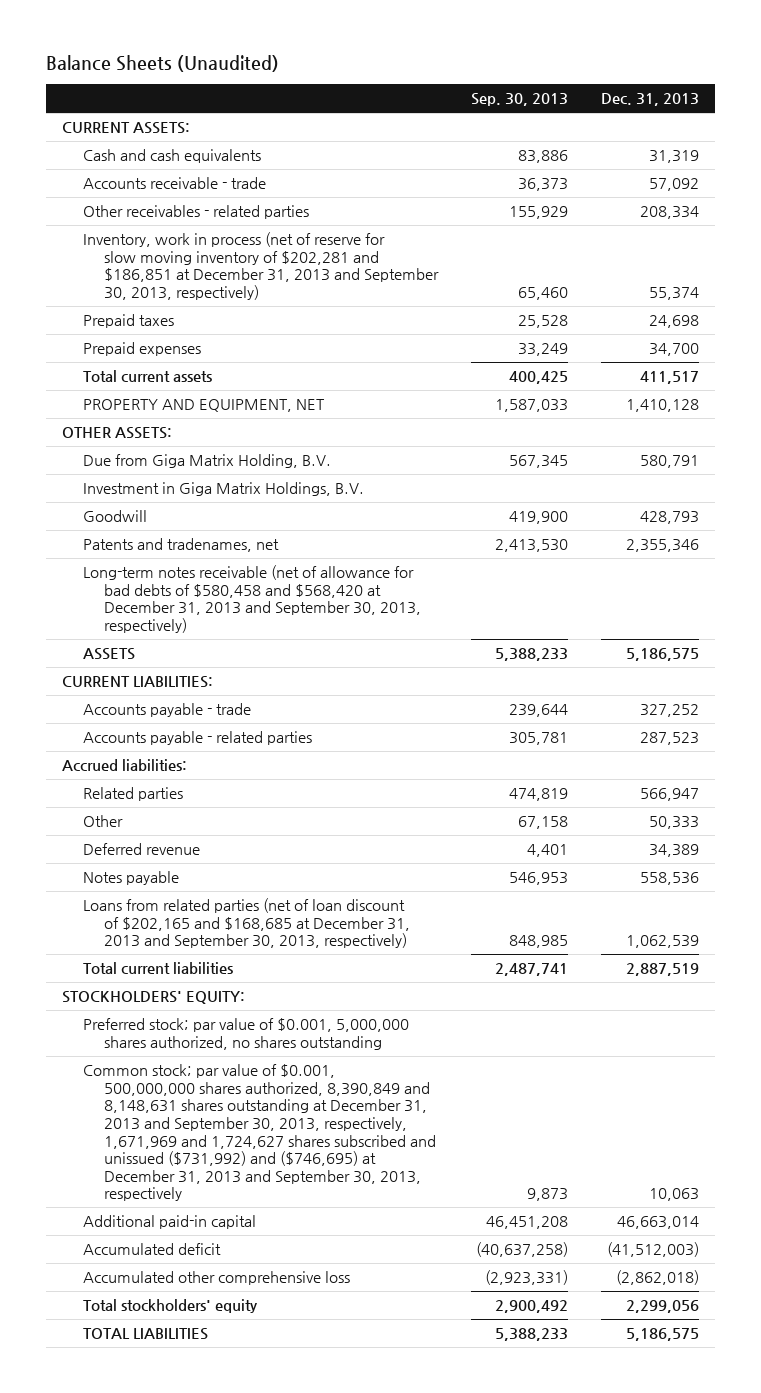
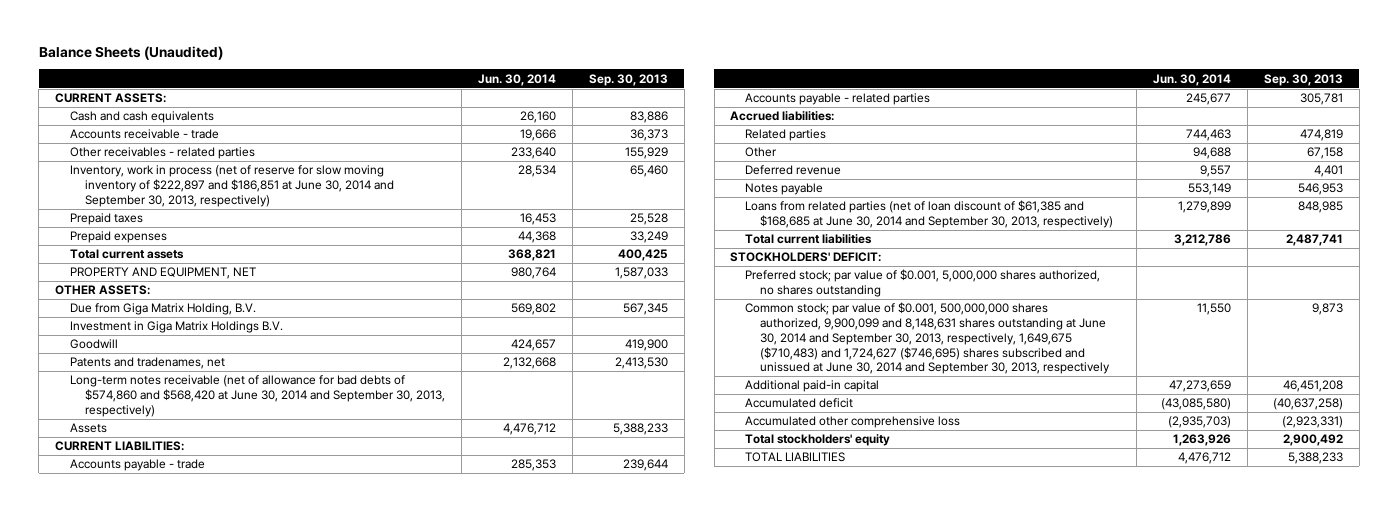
[601,93,700,107] Dec. 31, 2013 -> none
none -> [477,73,556,86] Jun. 30, 2014
[83,232,440,300] Inventory, work in process (net of reserve for slow moving inventory of $202,281 and $186,851 at December 31, 2013 and September 30, 2013, respectively) -> [70,165,394,207] Inventory, work in process (net of reserve for slow moving inventory of $222,897 and $186,851 at June 30, 2014 and September 30, 2013, respectively)
[83,482,365,497] Investment in Giga Matrix Holdings, B.V. -> [70,321,284,334] Investment in Giga Matrix Holdings B.V.
[83,565,422,633] Long-term notes receivable (net of allowance for bad debts of $580,458 and $568,420 at December 31, 2013 and September 30, 2013, respectively) -> [70,375,445,417] Long-term notes receivable (net of allowance for bad debts of $574,860 and $568,420 at June 30, 2014 and September 30, 2013, respectively)
[83,648,136,661] ASSETS -> [70,423,108,434] Assets
[83,898,411,949] Loans from related parties (net of loan discount of $202,165 and $168,685 at December 31, 2013 and September 30, 2013, respectively) -> [745,200,1113,229] Loans from related parties (net of loan discount of $61,385 and $168,685 at June 30, 2014 and September 30, 2013, respectively)
[62,991,246,1005] STOCKHOLDERS' EQUITY: -> [730,252,882,263] STOCKHOLDERS' DEFICIT:
[83,1064,437,1202] Common stock; par value of $0.001, 500,000,000 shares authorized, 8,390,849 and 8,148,631 shares outstanding at December 31, 2013 and September 30, 2013, respectively, 1,671,969 and 1,724,627 shares subscribed and unissued ($731,992) and ($746,695) at December 31, 2013 and September 30, 2013, respectively -> [745,302,1110,375] Common stock; par value of $0.001, 500,000,000 shares authorized, 9,900,099 and 8,148,631 shares outstanding at June 30, 2014 and September 30, 2013, respectively, 1,649,675 ($710,483) and 1,724,627 ($746,695) shares subscribed and unissued at June 30, 2014 and September 30, 2013, respectively

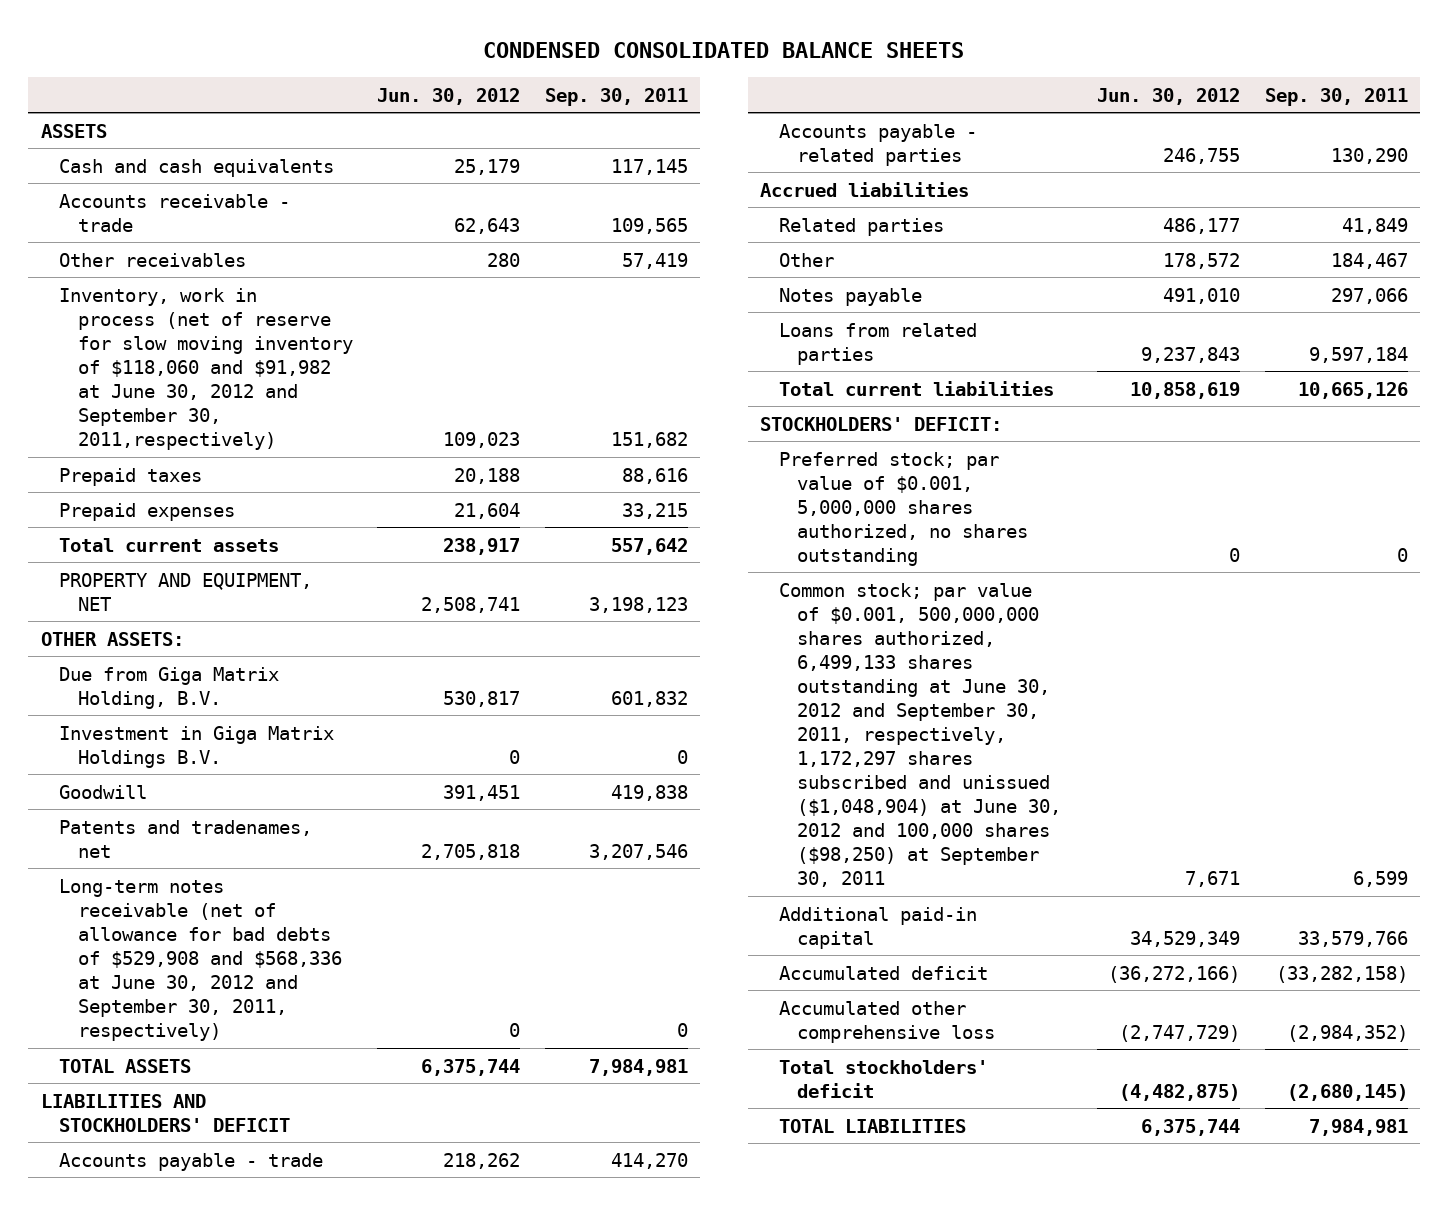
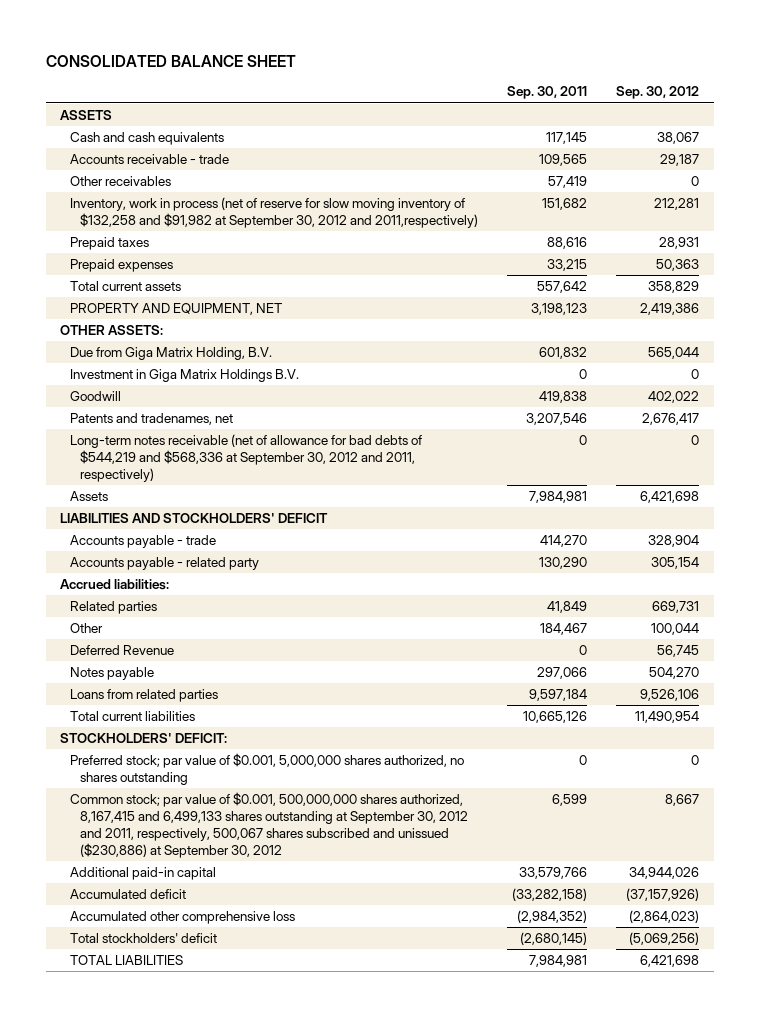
[483,42,965,59] CONDENSED CONSOLIDATED BALANCE SHEETS -> [45,54,296,67] CONSOLIDATED BALANCE SHEET
[377,87,521,105] Jun. 30, 2012 -> none
none -> [615,86,699,100] Sep. 30, 2012
[59,287,353,450] Inventory, work in process (net of reserve for slow moving inventory of $118,060 and $91,982 at June 30, 2012 and September 30, 2011,respectively) -> [70,197,478,229] Inventory, work in process (net of reserve for slow moving inventory of $132,258 and $91,982 at September 30, 2012 and 2011,respectively)
[59,878,342,1041] Long-term notes receivable (net of allowance for bad debts of $529,908 and $568,336 at June 30, 2012 and September 30, 2011, respectively) -> [70,434,423,482] Long-term notes receivable (net of allowance for bad debts of $544,219 and $568,336 at September 30, 2012 and 2011, respectively)
[59,1058,192,1073] TOTAL ASSETS -> [70,491,109,502] Assets
[778,123,977,166] Accounts payable - related parties -> [70,557,260,571] Accounts payable - related party
[760,181,970,197] Accrued liabilities -> [60,579,170,591] Accrued liabilities:
none -> [70,645,175,656] Deferred Revenue
[778,582,1062,888] Common stock; par value of $0.001, 500,000,000 shares authorized, 6,499,133 shares outstanding at June 30, 2012 and September 30, 2011, respectively, 1,172,297 shares subscribed and unissued ($1,048,904) at June 30, 2012 and 100,000 shares ($98,250) at September 30, 2011 -> [70,792,468,858] Common stock; par value of $0.001, 500,000,000 shares authorized, 8,167,415 and 6,499,133 shares outstanding at September 30, 2012 and 2011, respectively, 500,067 shares subscribed and unissued ($230,886) at September 30, 2012

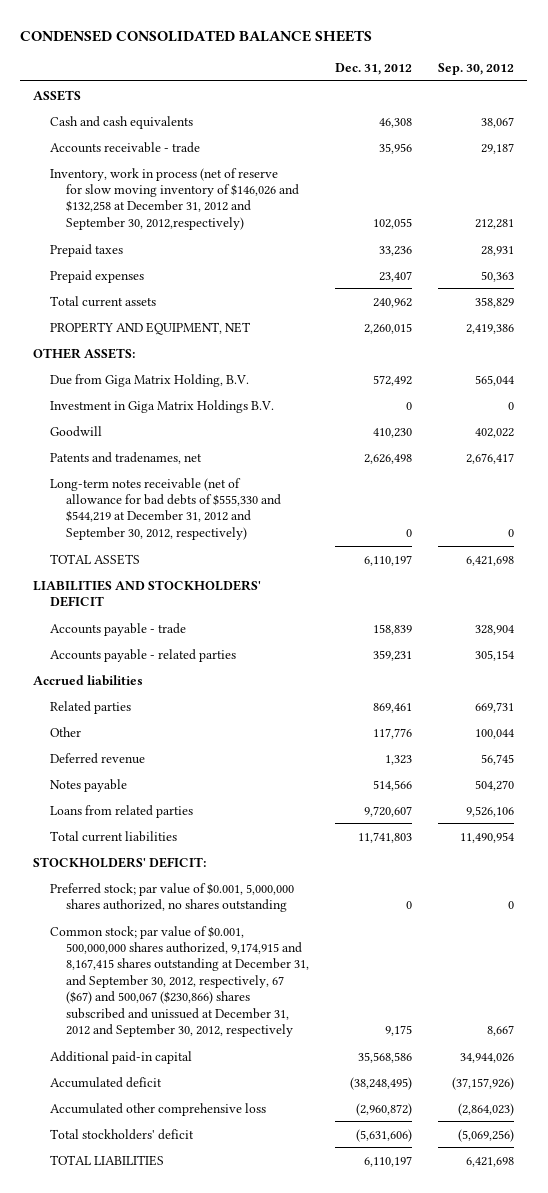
[45,54,296,67] CONSOLIDATED BALANCE SHEET -> [20,30,373,43] CONDENSED CONSOLIDATED BALANCE SHEETS
[506,86,587,100] Sep. 30, 2011 -> none
none -> [334,63,412,76] Dec. 31, 2012
[70,176,172,187] Other receivables -> none
[70,197,478,229] Inventory, work in process (net of reserve for slow moving inventory of $132,258 and $91,982 at September 30, 2012 and 2011,respectively) -> [49,167,299,230] Inventory, work in process (net of reserve for slow moving inventory of $146,026 and $132,258 at December 31, 2012 and September 30, 2012,respectively)
[70,434,423,482] Long-term notes receivable (net of allowance for bad debts of $544,219 and $568,336 at September 30, 2012 and 2011, respectively) -> [49,477,281,540] Long-term notes receivable (net of allowance for bad debts of $555,330 and $544,219 at December 31, 2012 and September 30, 2012, respectively)
[70,491,109,502] Assets -> [49,553,140,565] TOTAL ASSETS
[70,557,260,571] Accounts payable - related party -> [49,648,236,662] Accounts payable - related parties
[60,579,170,591] Accrued liabilities: -> [33,674,144,686] Accrued liabilities
[70,645,175,656] Deferred Revenue -> [49,752,145,764] Deferred revenue
[70,792,468,858] Common stock; par value of $0.001, 500,000,000 shares authorized, 8,167,415 and 6,499,133 shares outstanding at September 30, 2012 and 2011, respectively, 500,067 shares subscribed and unissued ($230,886) at September 30, 2012 -> [49,925,309,1038] Common stock; par value of $0.001, 500,000,000 shares authorized, 9,174,915 and 8,167,415 shares outstanding at December 31, and September 30, 2012, respectively, 67 ($67) and 500,067 ($230,866) shares subscribed and unissued at December 31, 2012 and September 30, 2012, respectively

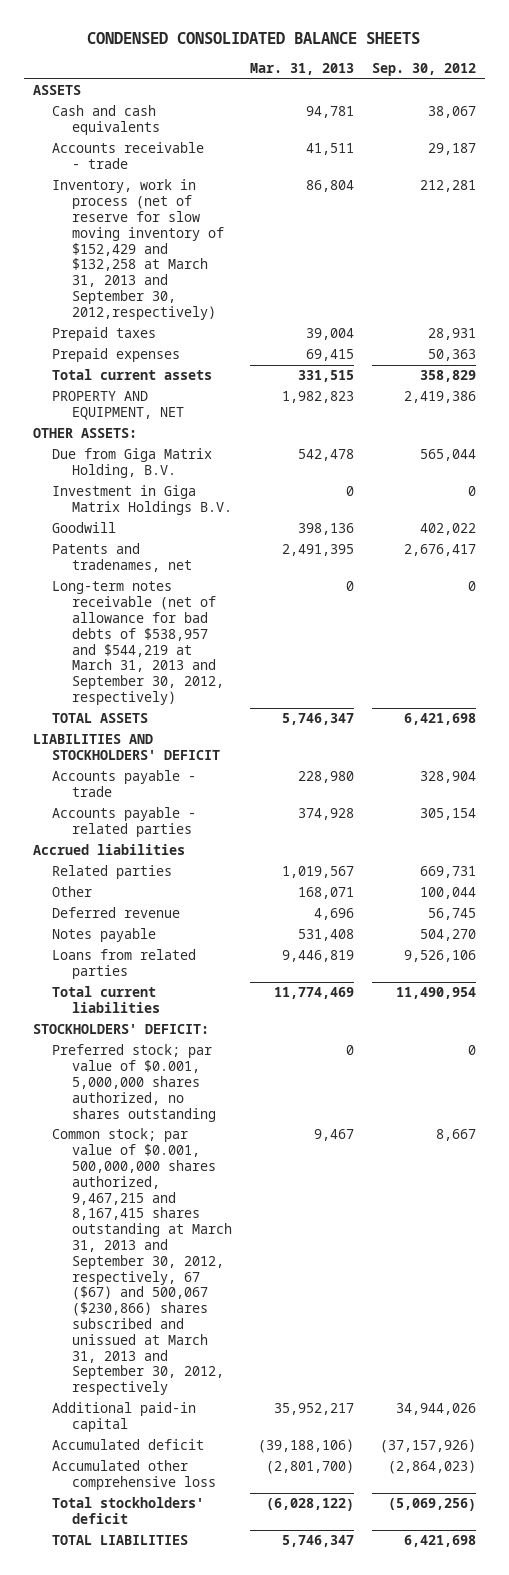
[334,63,412,76] Dec. 31, 2012 -> none
none -> [250,62,355,75] Mar. 31, 2013
[49,167,299,230] Inventory, work in process (net of reserve for slow moving inventory of $146,026 and $132,258 at December 31, 2012 and September 30, 2012,respectively) -> [52,179,225,320] Inventory, work in process (net of reserve for slow moving inventory of $152,429 and $132,258 at March 31, 2013 and September 30, 2012,respectively)
[49,477,281,540] Long-term notes receivable (net of allowance for bad debts of $555,330 and $544,219 at December 31, 2012 and September 30, 2012, respectively) -> [52,581,225,706] Long-term notes receivable (net of allowance for bad debts of $538,957 and $544,219 at March 31, 2013 and September 30, 2012, respectively)
[49,925,309,1038] Common stock; par value of $0.001, 500,000,000 shares authorized, 9,174,915 and 8,167,415 shares outstanding at December 31, and September 30, 2012, respectively, 67 ($67) and 500,067 ($230,866) shares subscribed and unissued at December 31, 2012 and September 30, 2012, respectively -> [52,1128,233,1396] Common stock; par value of $0.001, 500,000,000 shares authorized, 9,467,215 and 8,167,415 shares outstanding at March 31, 2013 and September 30, 2012, respectively, 67 ($67) and 500,067 ($230,866) shares subscribed and unissued at March 31, 2013 and September 30, 2012, respectively

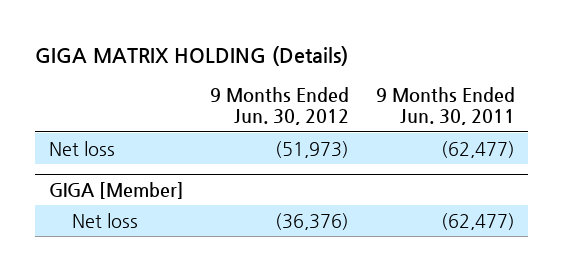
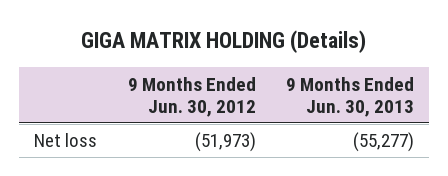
[375,87,515,126] 9 Months Ended Jun. 30, 2011 -> none
none -> [285,76,414,117] 9 Months Ended Jun. 30, 2013
[48,182,184,200] GIGA [Member] -> none
[71,212,138,228] Net loss -> none

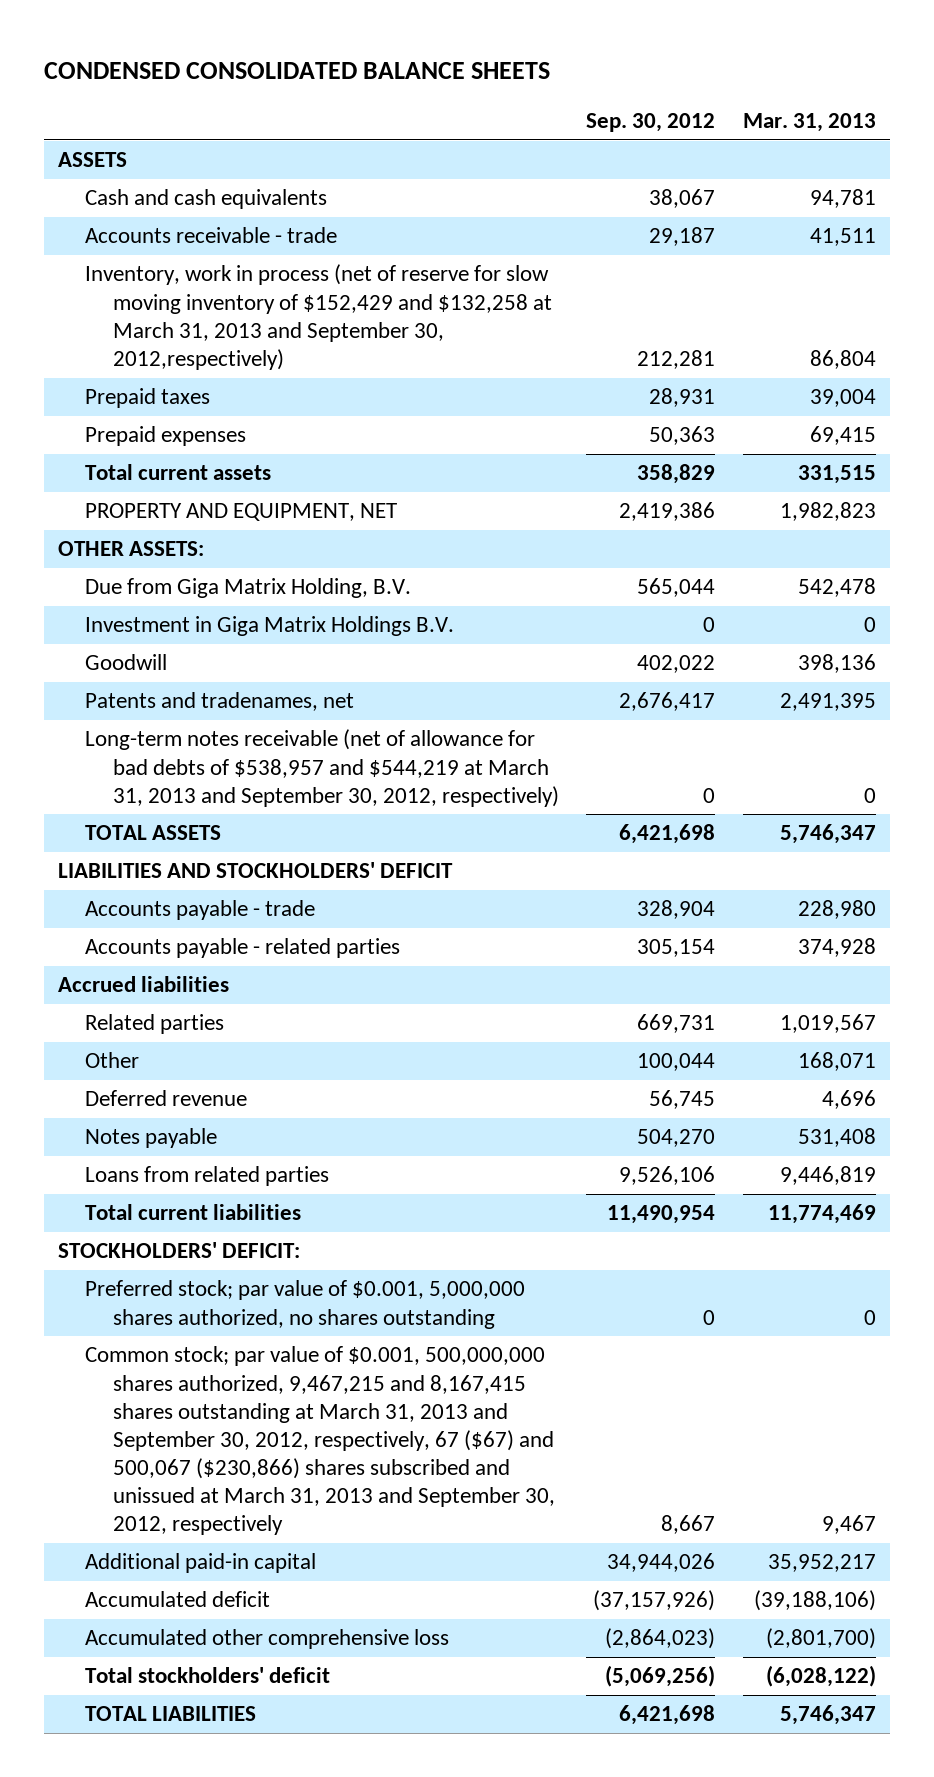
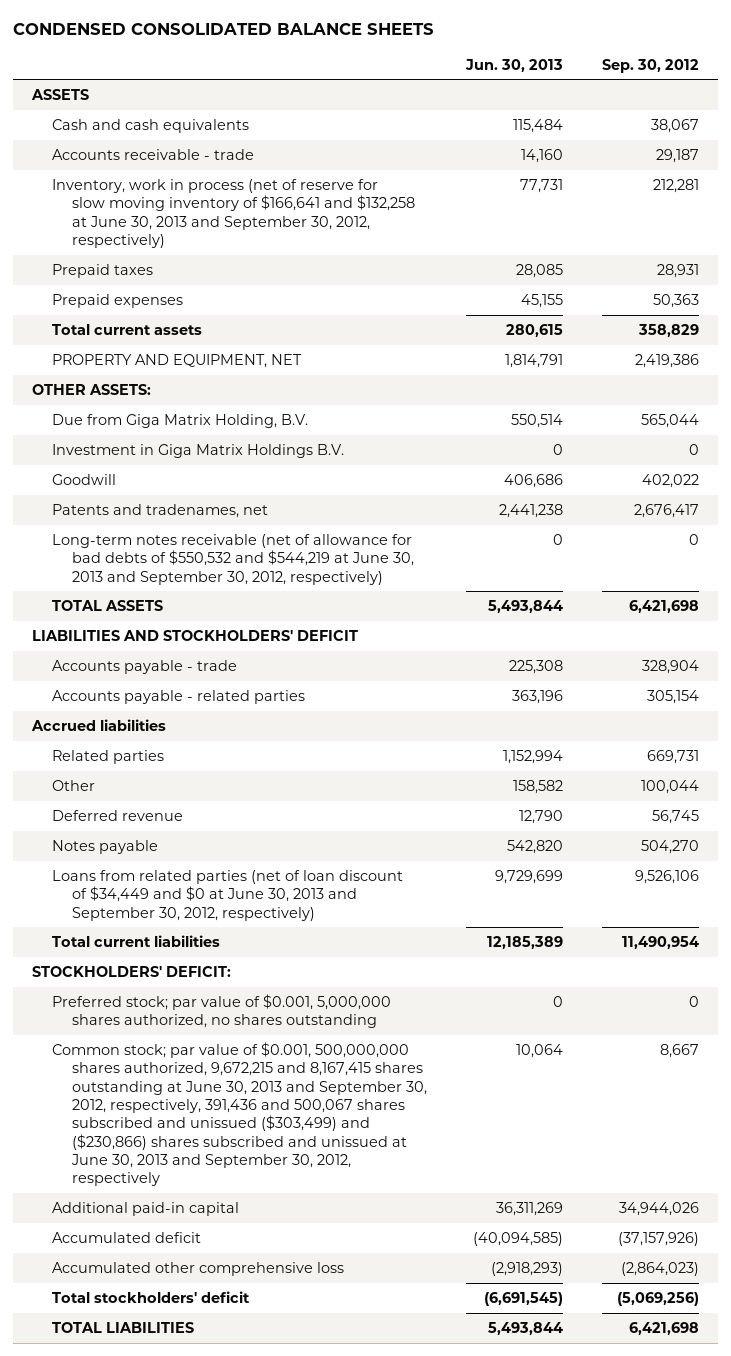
[743,112,877,132] Mar. 31, 2013 -> none
none -> [464,58,563,72] Jun. 30, 2013
[85,264,552,370] Inventory, work in process (net of reserve for slow moving inventory of $152,429 and $132,258 at March 31, 2013 and September 30, 2012,respectively) -> [52,178,416,248] Inventory, work in process (net of reserve for slow moving inventory of $166,641 and $132,258 at June 30, 2013 and September 30, 2012, respectively)
[85,729,559,807] Long-term notes receivable (net of allowance for bad debts of $538,957 and $544,219 at March 31, 2013 and September 30, 2012, respectively) -> [52,533,415,585] Long-term notes receivable (net of allowance for bad debts of $550,532 and $544,219 at June 30, 2013 and September 30, 2012, respectively)
[85,1166,330,1187] Loans from related parties -> [52,869,404,921] Loans from related parties (net of loan discount of $34,449 and $0 at June 30, 2013 and September 30, 2012, respectively)
[85,1346,555,1536] Common stock; par value of $0.001, 500,000,000 shares authorized, 9,467,215 and 8,167,415 shares outstanding at March 31, 2013 and September 30, 2012, respectively, 67 ($67) and 500,067 ($230,866) shares subscribed and unissued at March 31, 2013 and September 30, 2012, respectively -> [52,1041,428,1187] Common stock; par value of $0.001, 500,000,000 shares authorized, 9,672,215 and 8,167,415 shares outstanding at June 30, 2013 and September 30, 2012, respectively, 391,436 and 500,067 shares subscribed and unissued ($303,499) and ($230,866) shares subscribed and unissued at June 30, 2013 and September 30, 2012, respectively

